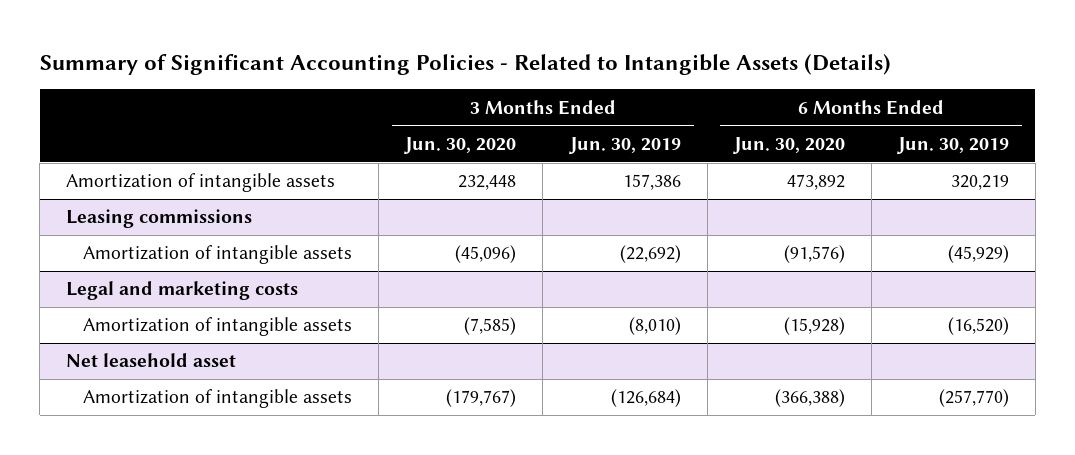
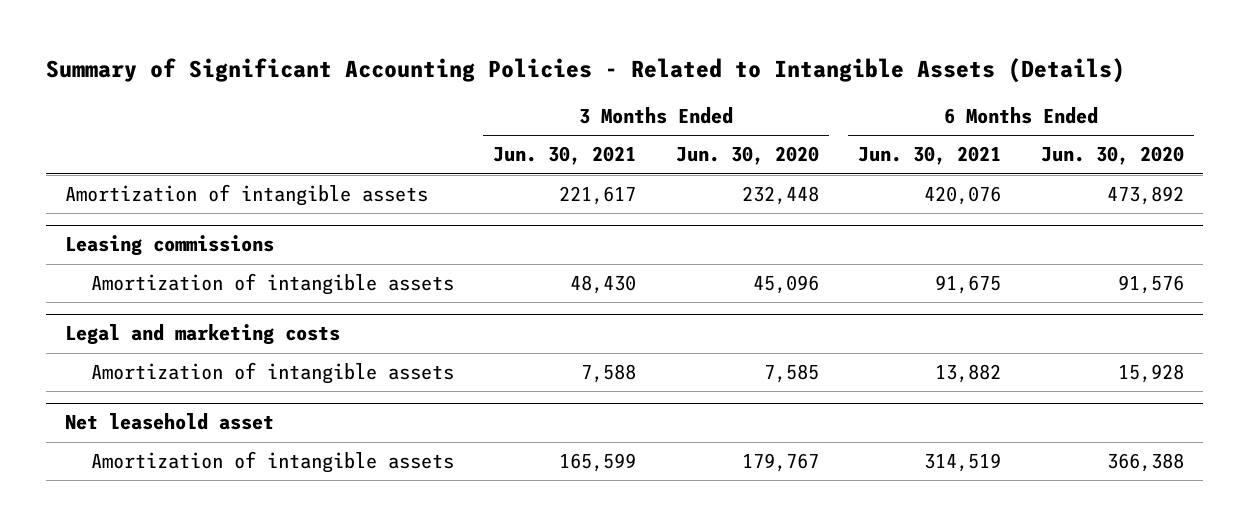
[568,136,681,154] Jun. 30, 2019 -> none
[896,136,1009,154] Jun. 30, 2019 -> none
none -> [493,146,637,166] Jun. 30, 2021
none -> [858,146,1002,166] Jun. 30, 2021
[455,245,517,264] (45,096) -> [752,275,819,295] 45,096
[783,245,845,264] (91,576) -> [1117,275,1184,295] 91,576
[464,317,517,336] (7,585) -> [763,364,819,384] 7,585
[783,317,845,336] (15,928) -> [1117,364,1184,384] 15,928
[446,389,517,408] (179,767) -> [741,453,819,473] 179,767
[774,389,845,408] (366,388) -> [1106,453,1184,473] 366,388

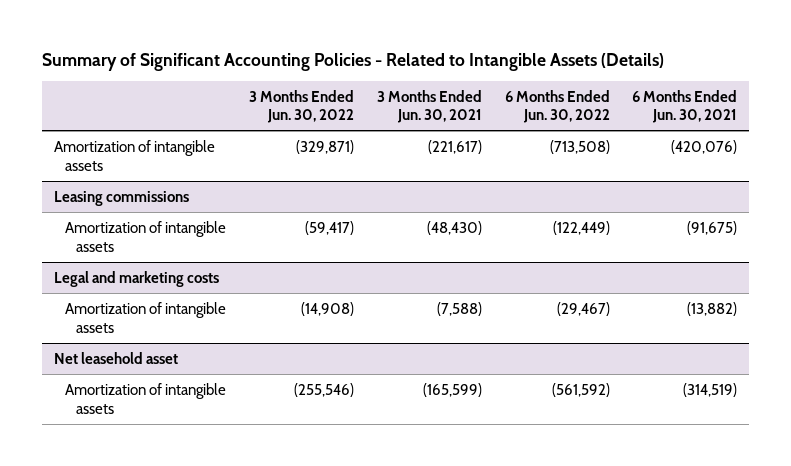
[675,146,819,166] Jun. 30, 2020 -> none
[1040,146,1184,166] Jun. 30, 2020 -> none
none -> [248,89,354,124] 3 Months Ended Jun. 30, 2022
none -> [504,89,610,124] 6 Months Ended Jun. 30, 2022
[559,186,637,206] 221,617 -> [427,139,482,154] (221,617)
[924,186,1002,206] 420,076 -> [671,139,738,154] (420,076)
[570,275,637,295] 48,430 -> [426,220,482,235] (48,430)
[935,275,1002,295] 91,675 -> [687,220,738,235] (91,675)
[581,364,637,384] 7,588 -> [436,301,482,316] (7,588)
[935,364,1002,384] 13,882 -> [687,301,738,316] (13,882)
[559,453,637,473] 165,599 -> [422,382,482,397] (165,599)
[924,453,1002,473] 314,519 -> [683,382,738,397] (314,519)

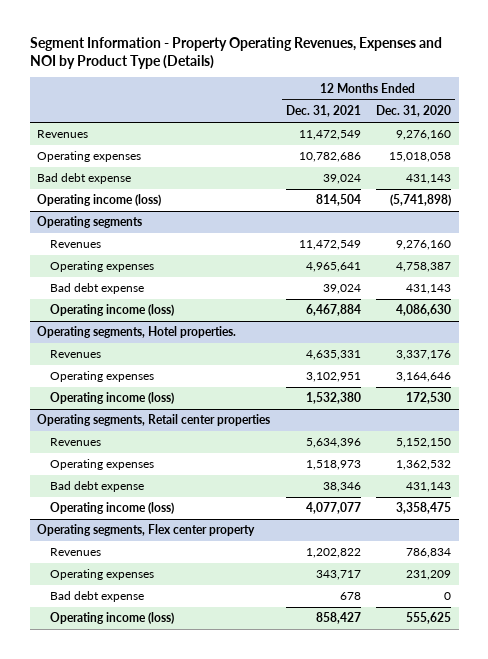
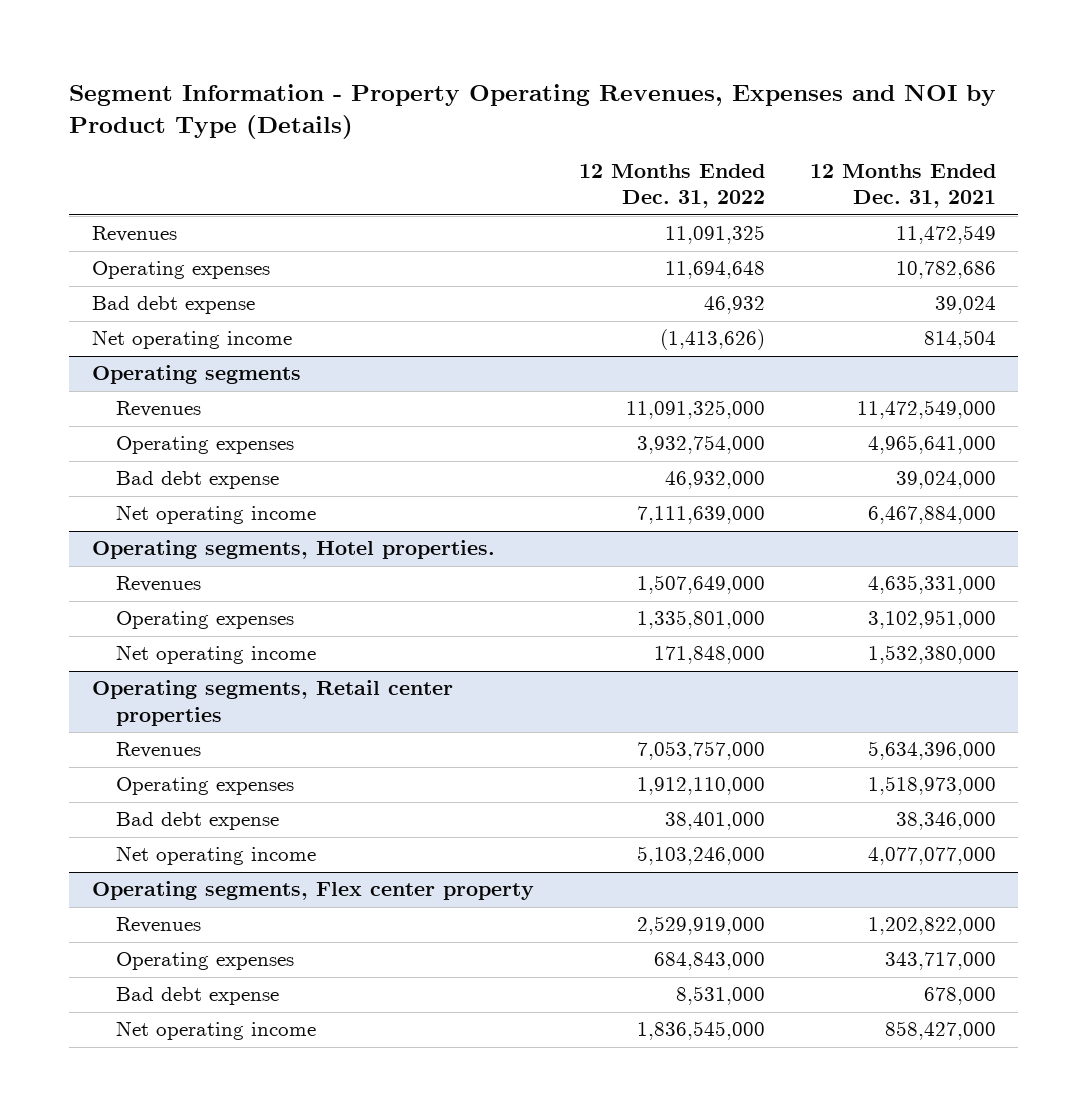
[375,105,451,118] Dec. 31, 2020 -> none
none -> [578,163,765,209] 12 Months Ended Dec. 31, 2022
[37,194,162,207] Operating income (loss) -> [91,330,292,350] Net operating income
[298,240,361,251] 11,472,549 -> [856,400,996,420] 11,472,549,000
[305,262,361,273] 4,965,641 -> [867,435,996,455] 4,965,641,000
[322,284,361,295] 39,024 -> [895,471,996,490] 39,024,000
[50,304,175,317] Operating income (loss) -> [115,505,316,525] Net operating income
[305,304,361,317] 6,467,884 -> [867,506,996,525] 6,467,884,000
[305,350,361,361] 4,635,331 -> [867,575,996,595] 4,635,331,000
[305,372,361,383] 3,102,951 -> [867,610,996,630] 3,102,951,000
[50,392,175,405] Operating income (loss) -> [115,645,316,665] Net operating income
[305,392,361,405] 1,532,380 -> [867,645,996,665] 1,532,380,000
[305,438,361,449] 5,634,396 -> [867,741,996,761] 5,634,396,000
[305,460,361,471] 1,518,973 -> [867,776,996,796] 1,518,973,000
[322,482,361,493] 38,346 -> [895,812,996,831] 38,346,000
[50,502,175,515] Operating income (loss) -> [115,846,316,866] Net operating income
[305,502,361,515] 4,077,077 -> [867,847,996,866] 4,077,077,000
[305,548,361,559] 1,202,822 -> [867,917,996,936] 1,202,822,000
[315,570,361,581] 343,717 -> [884,952,996,971] 343,717,000
[339,592,361,601] 678 -> [923,987,996,1006] 678,000
[50,612,175,625] Operating income (loss) -> [115,1021,316,1041] Net operating income
[315,612,361,625] 858,427 -> [884,1021,996,1041] 858,427,000

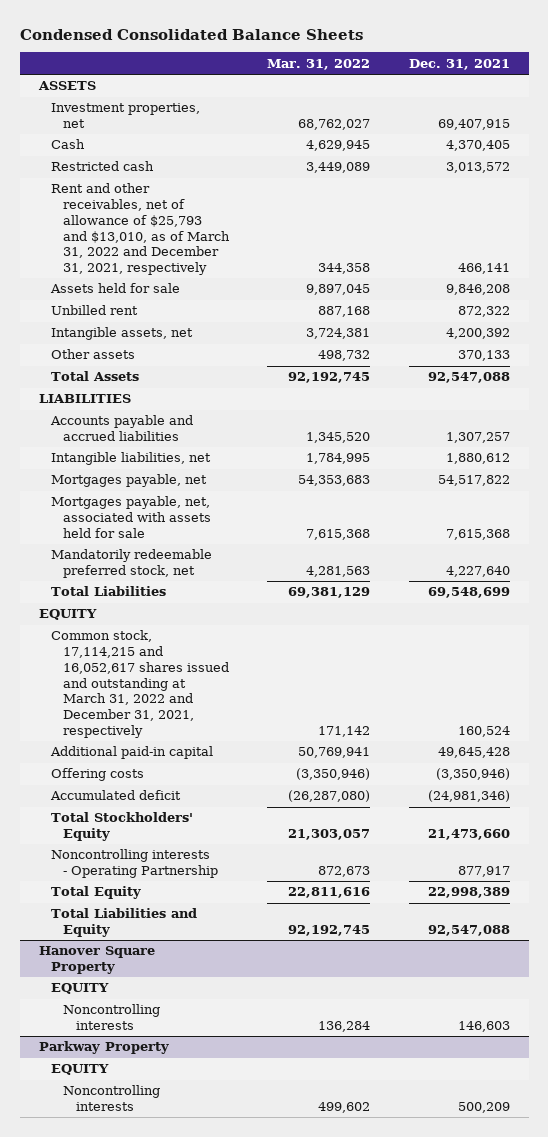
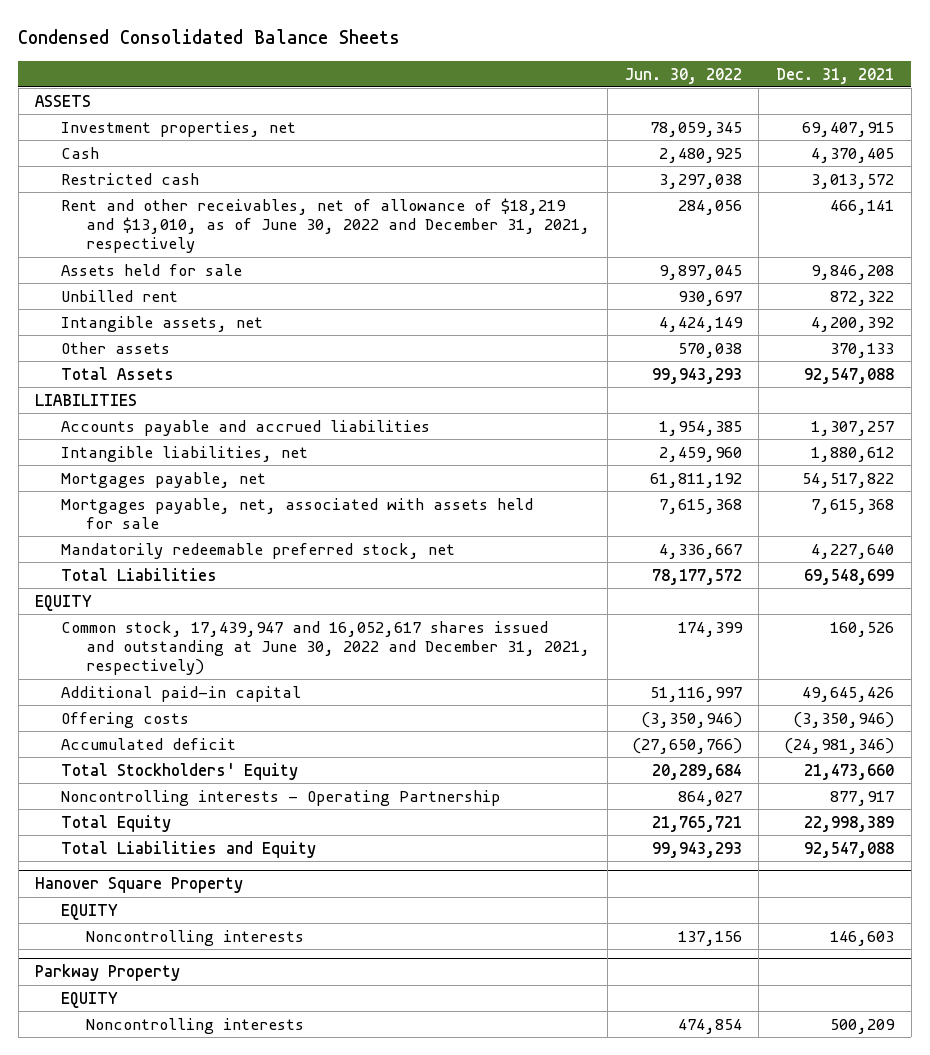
[267,58,371,70] Mar. 31, 2022 -> none
none -> [624,67,742,84] Jun. 30, 2022
[51,183,231,276] Rent and other receivables, net of allowance of $25,793 and $13,010, as of March 31, 2022 and December 31, 2021, respectively -> [60,197,590,254] Rent and other receivables, net of allowance of $18,219 and $13,010, as of June 30, 2022 and December 31, 2021, respectively
[51,630,230,738] Common stock, 17,114,215 and 16,052,617 shares issued and outstanding at March 31, 2022 and December 31, 2021, respectively -> [60,620,590,676] Common stock, 17,439,947 and 16,052,617 shares issued and outstanding at June 30, 2022 and December 31, 2021, respectively)
[457,725,510,737] 160,524 -> [830,621,895,637] 160,526
[437,747,510,759] 49,645,428 -> [802,686,895,702] 49,645,426

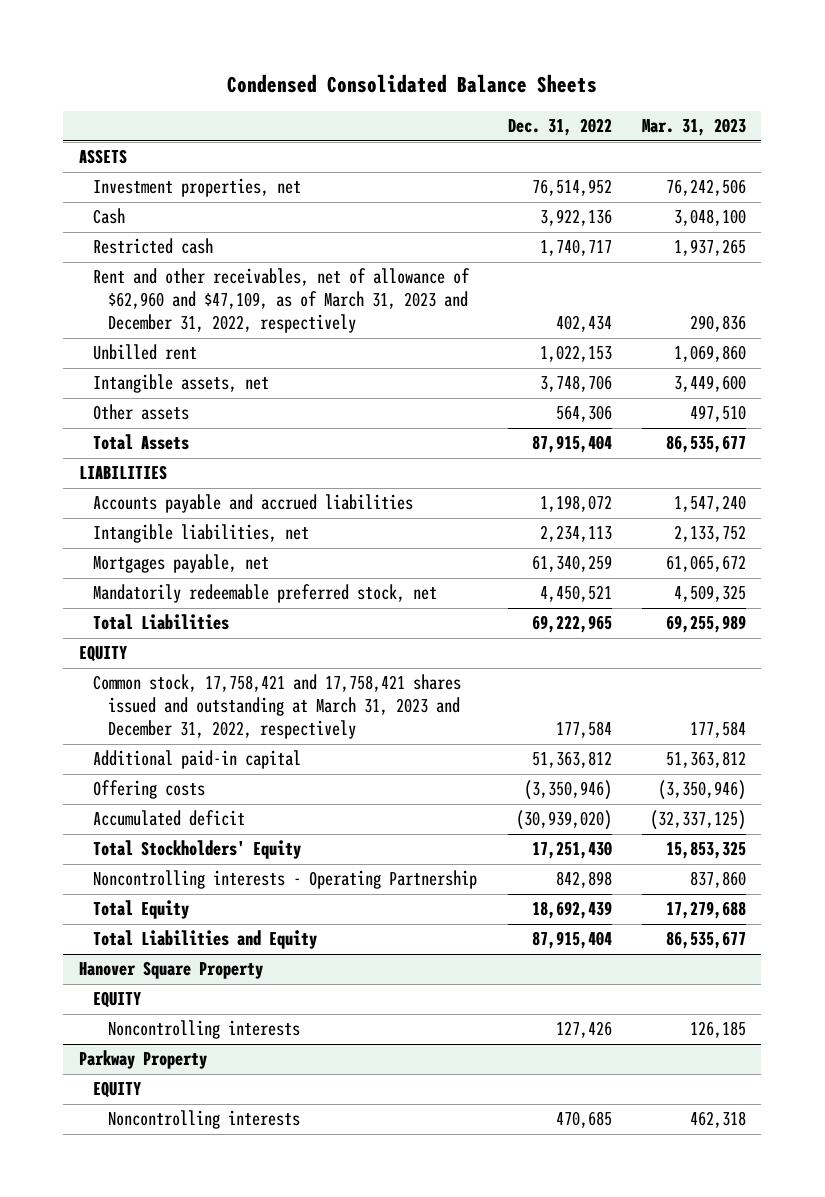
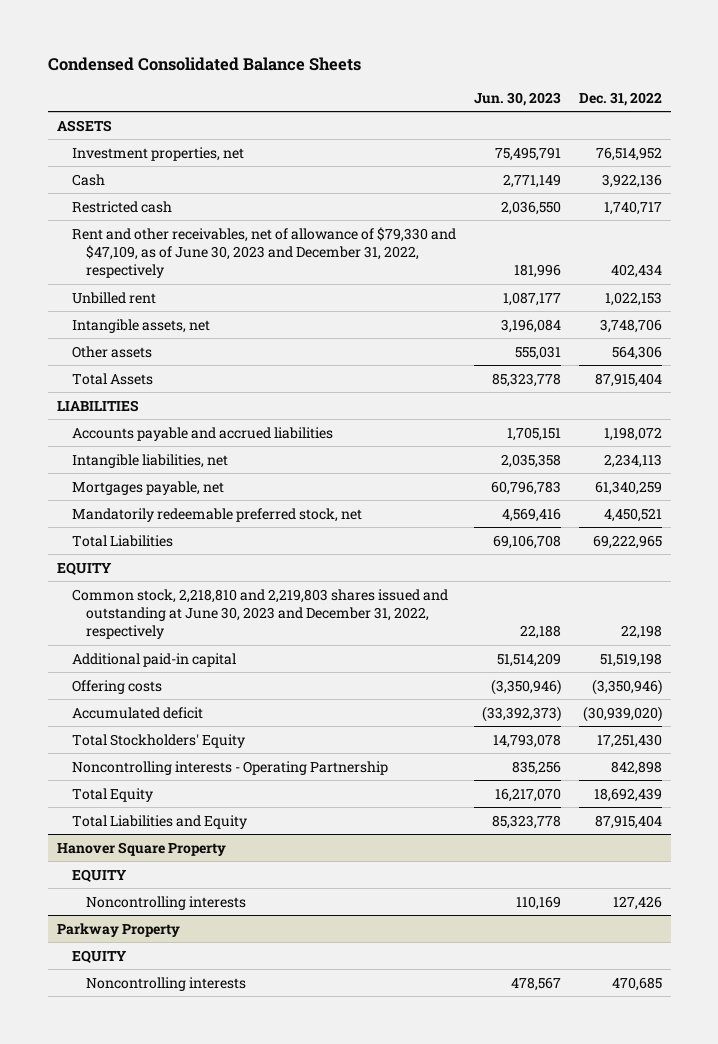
[642,118,747,137] Mar. 31, 2023 -> none
none -> [473,91,561,106] Jun. 30, 2023
[93,268,471,334] Rent and other receivables, net of allowance of $62,960 and $47,109, as of March 31, 2023 and December 31, 2022, respectively -> [71,226,456,279] Rent and other receivables, net of allowance of $79,330 and $47,109, as of June 30, 2023 and December 31, 2022, respectively
[93,674,462,740] Common stock, 17,758,421 and 17,758,421 shares issued and outstanding at March 31, 2023 and December 31, 2022, respectively -> [71,588,448,640] Common stock, 2,218,810 and 2,219,803 shares issued and outstanding at June 30, 2023 and December 31, 2022, respectively
[555,721,612,739] 177,584 -> [620,625,662,640] 22,198
[531,751,612,769] 51,363,812 -> [599,652,662,667] 51,519,198

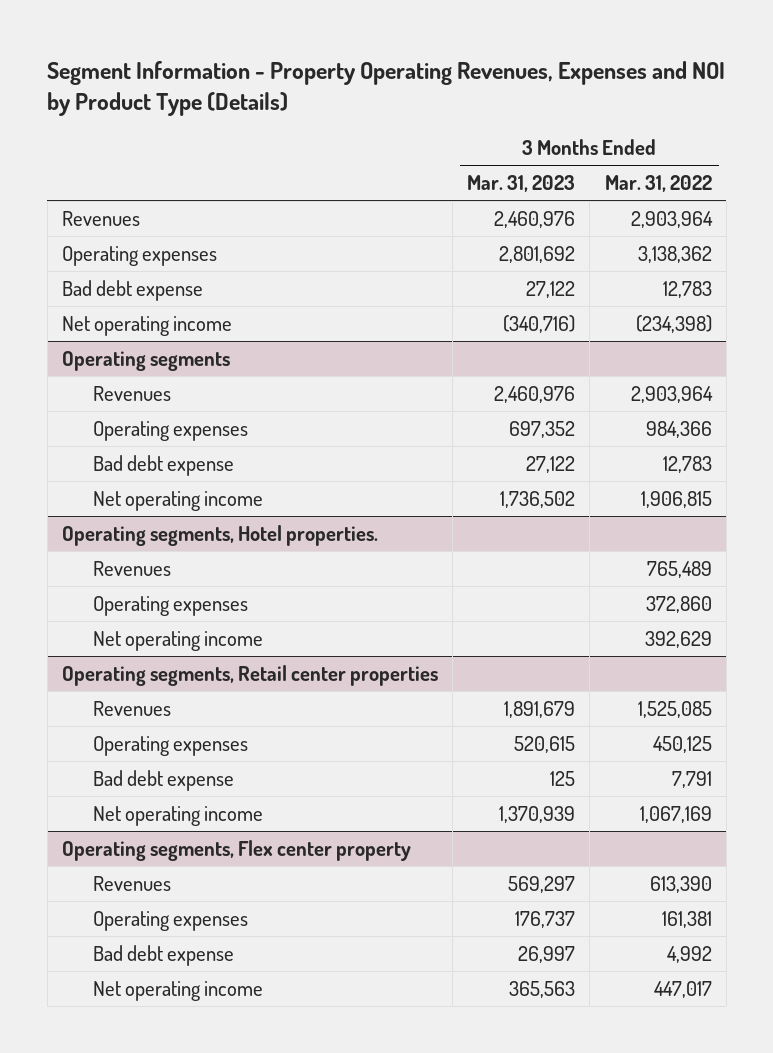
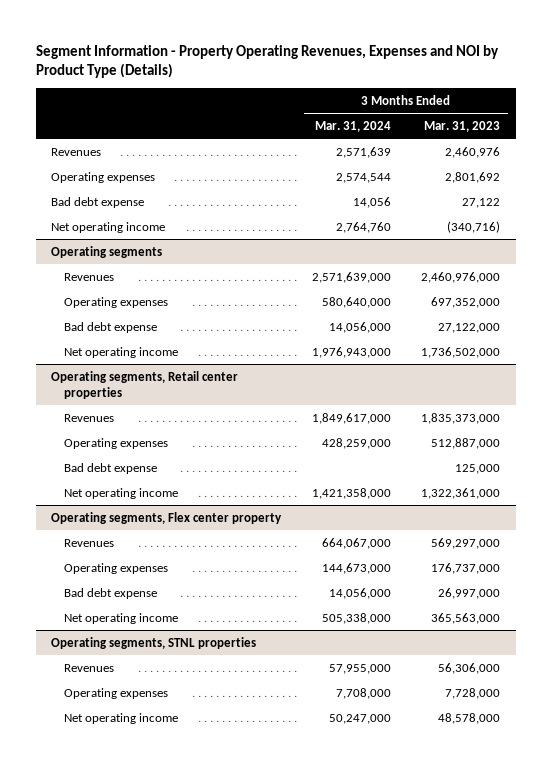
[604,175,712,193] Mar. 31, 2022 -> none
none -> [314,120,391,132] Mar. 31, 2024
[61,524,378,546] Operating segments, Hotel properties. -> none
[93,560,172,576] Revenues -> none
[93,595,249,616] Operating expenses -> none
[93,630,264,651] Net operating income -> none
[494,385,576,403] 2,460,976 -> [421,271,501,283] 2,460,976,000
[509,420,576,438] 697,352 -> [431,296,501,308] 697,352,000
[526,455,576,473] 27,122 -> [438,322,501,333] 27,122,000
[500,490,576,508] 1,736,502 -> [421,346,501,358] 1,736,502,000
[504,700,576,718] 1,891,679 -> [421,412,501,424] 1,835,373,000
[514,735,576,753] 520,615 -> [431,437,501,449] 512,887,000
[550,770,576,786] 125 -> [455,463,501,474] 125,000
[499,805,576,823] 1,370,939 -> [421,487,501,499] 1,322,361,000
[508,875,576,893] 569,297 -> [431,537,501,549] 569,297,000
[515,910,576,928] 176,737 -> [431,562,501,574] 176,737,000
[518,945,576,963] 26,997 -> [438,587,501,599] 26,997,000
[509,980,576,998] 365,563 -> [431,612,501,624] 365,563,000
none -> [51,636,257,649] Operating segments, STNL properties
none -> [64,663,115,672] Revenues
none -> [64,687,169,699] Operating expenses
none -> [64,712,179,724] Net operating income

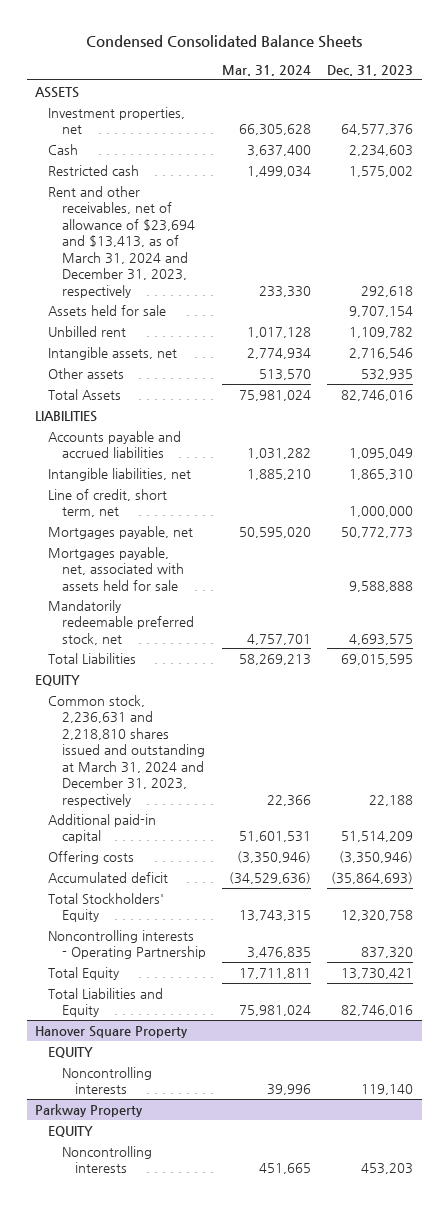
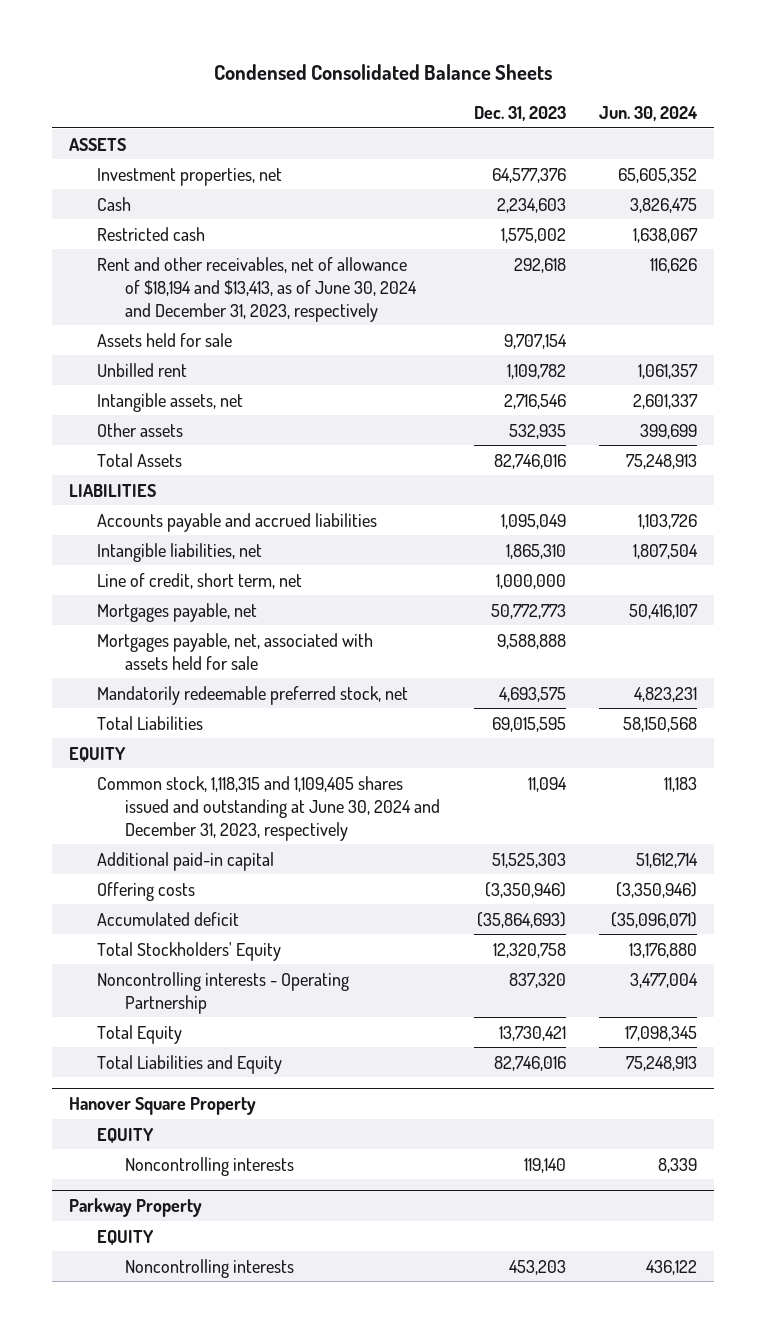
[222,64,312,76] Mar. 31, 2024 -> none
none -> [599,106,699,122] Jun. 30, 2024
[48,185,195,298] Rent and other receivables, net of allowance of $23,694 and $13,413, as of March 31, 2024 and December 31, 2023, respectively -> [97,256,418,322] Rent and other receivables, net of allowance of $18,194 and $13,413, as of June 30, 2024 and December 31, 2023, respectively
[48,694,205,807] Common stock, 2,236,631 and 2,218,810 shares issued and outstanding at March 31, 2024 and December 31, 2023, respectively -> [97,775,441,841] Common stock, 1,118,315 and 1,109,405 shares issued and outstanding at June 30, 2024 and December 31, 2023, respectively
[369,794,414,806] 22,188 -> [527,776,567,792] 11,094
[341,831,414,843] 51,514,209 -> [491,852,566,868] 51,525,303

